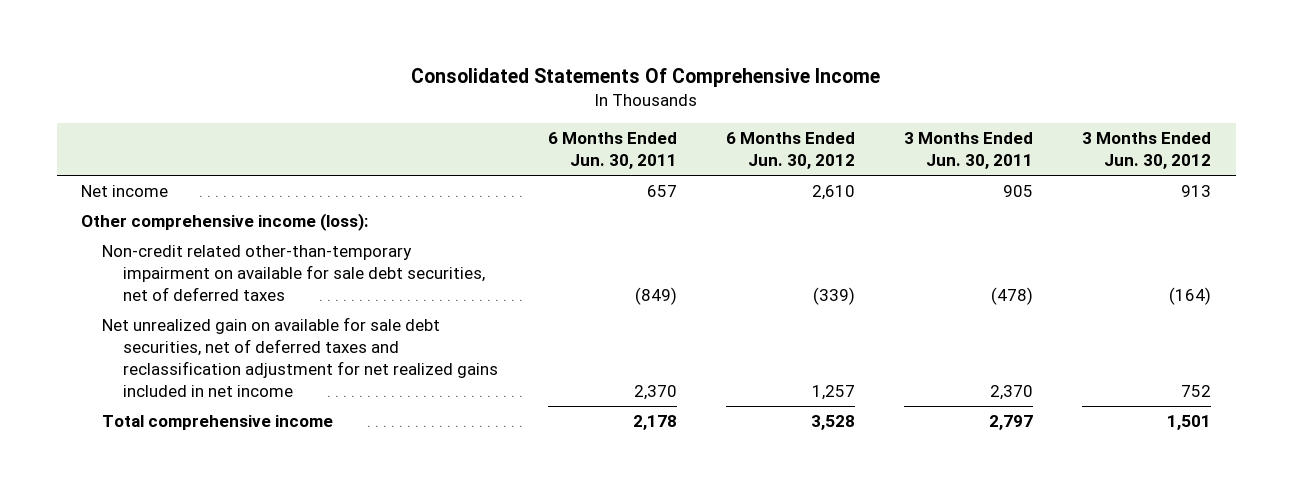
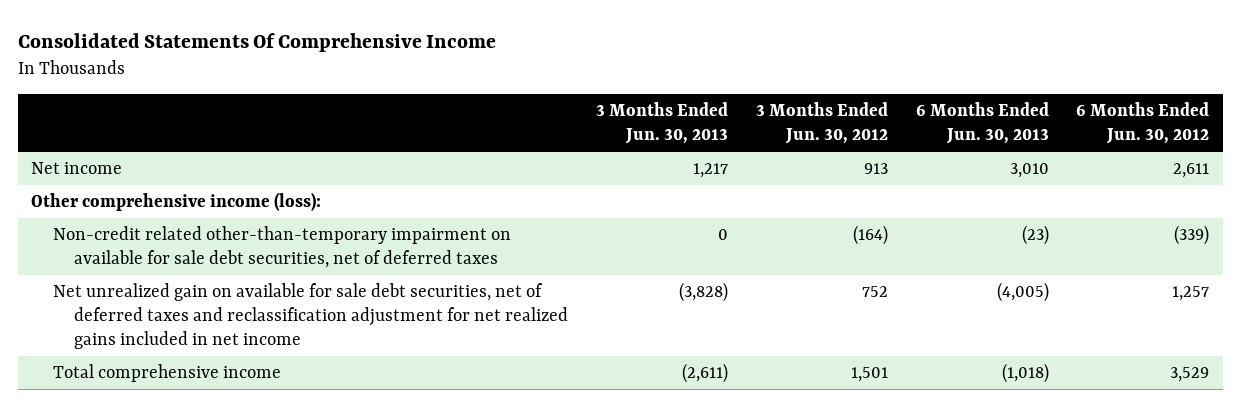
[547,132,677,170] 6 Months Ended Jun. 30, 2011 -> none
[904,132,1034,170] 3 Months Ended Jun. 30, 2011 -> none
none -> [595,102,728,144] 3 Months Ended Jun. 30, 2013
none -> [915,102,1049,144] 6 Months Ended Jun. 30, 2013
[811,184,855,200] 2,610 -> [1173,163,1210,179] 2,611
[810,414,855,430] 3,528 -> [1170,367,1210,383] 3,529

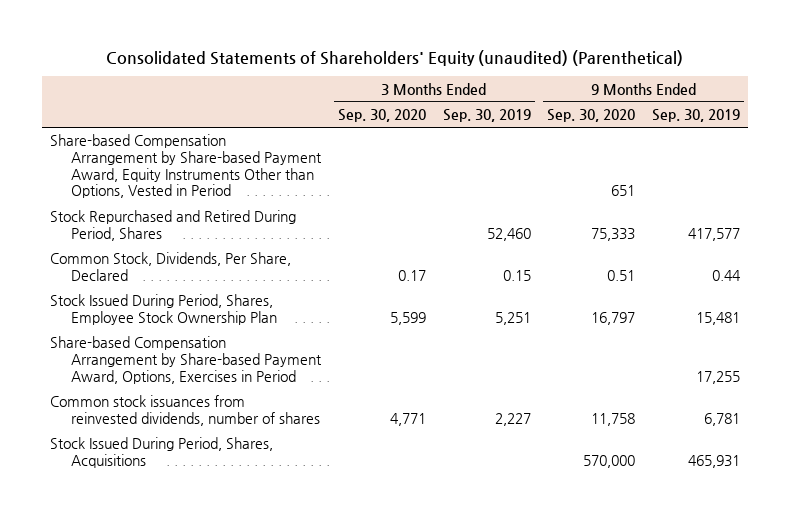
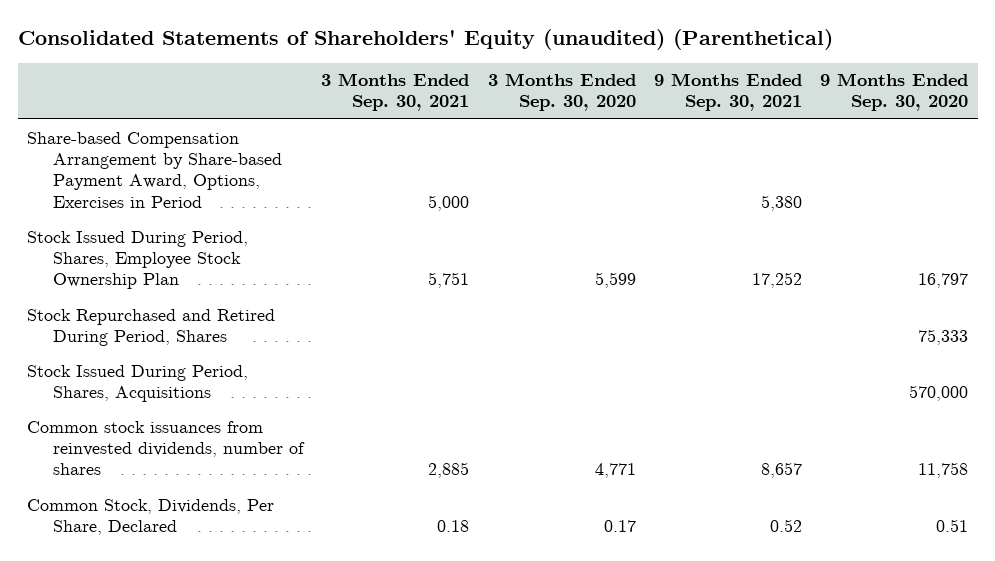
[442,109,531,123] Sep. 30, 2019 -> none
[651,109,740,123] Sep. 30, 2019 -> none
none -> [321,73,470,112] 3 Months Ended Sep. 30, 2021
none -> [654,73,803,112] 9 Months Ended Sep. 30, 2021
[50,134,323,199] Share-based Compensation Arrangement by Share-based Payment Award, Equity Instruments Other than Options, Vested in Period -> none
[50,294,278,326] Stock Issued During Period, Shares, Employee Stock Ownership Plan -> [26,230,248,290] Stock Issued During Period, Shares, Employee Stock Ownership Plan
[50,210,297,242] Stock Repurchased and Retired During Period, Shares -> [26,308,275,346] Stock Repurchased and Retired During Period, Shares
[50,395,321,427] Common stock issuances from reinvested dividends, number of shares -> [26,420,305,476] Common stock issuances from reinvested dividends, number of shares
[50,252,292,282] Common Stock, Dividends, Per Share, Declared -> [26,498,274,535] Common Stock, Dividends, Per Share, Declared

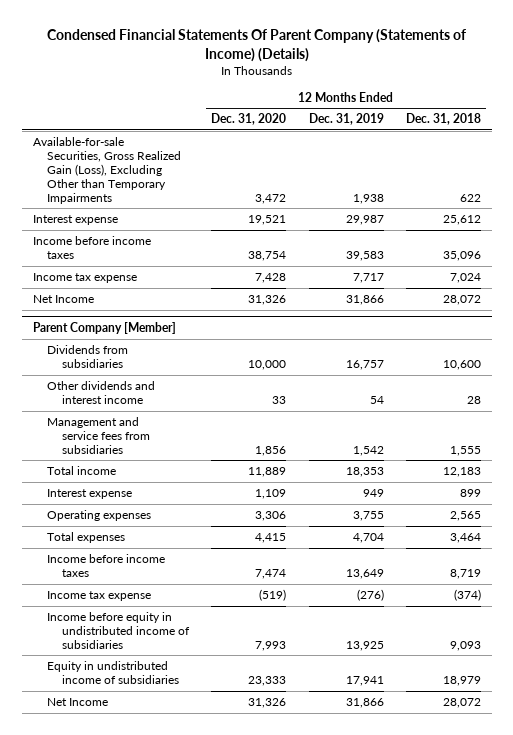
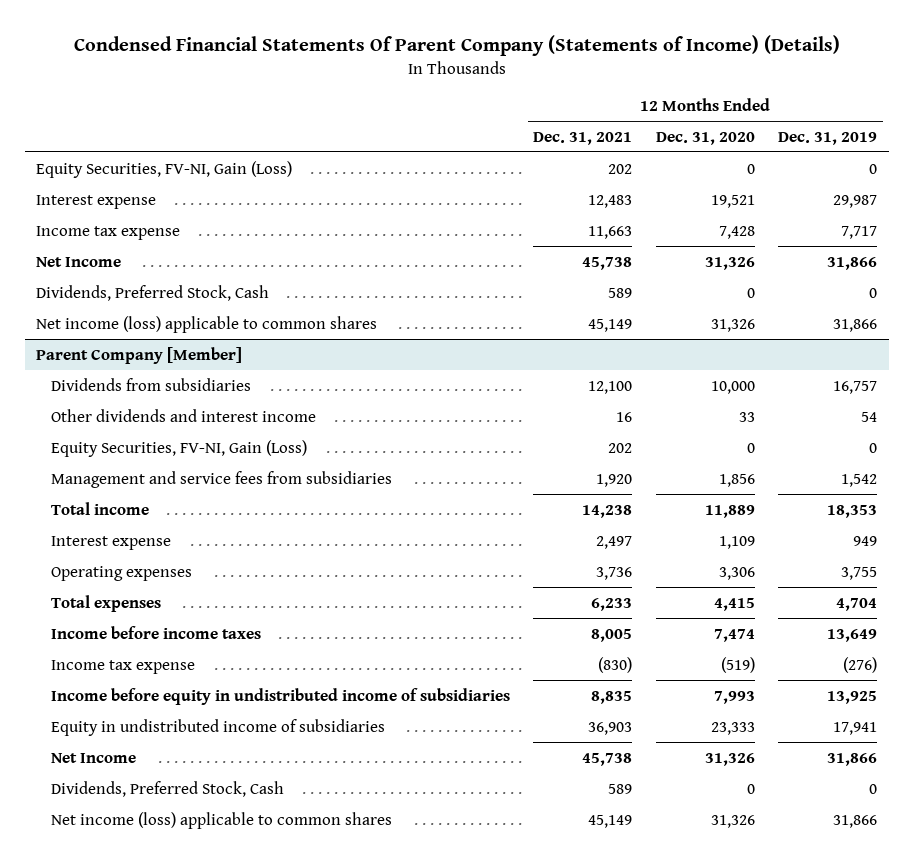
[405,113,481,126] Dec. 31, 2018 -> none
none -> [533,131,633,145] Dec. 31, 2021
[32,137,182,204] Available-for-sale Securities, Gross Realized Gain (Loss), Excluding Other than Temporary Impairments -> none
none -> [36,160,293,178] Equity Securities, FV-NI, Gain (Loss)
[32,236,151,260] Income before income taxes -> none
none -> [36,284,270,301] Dividends, Preferred Stock, Cash
none -> [36,315,378,333] Net income (loss) applicable to common shares
none -> [51,439,308,457] Equity Securities, FV-NI, Gain (Loss)
none -> [51,780,285,797] Dividends, Preferred Stock, Cash
none -> [51,811,393,829] Net income (loss) applicable to common shares

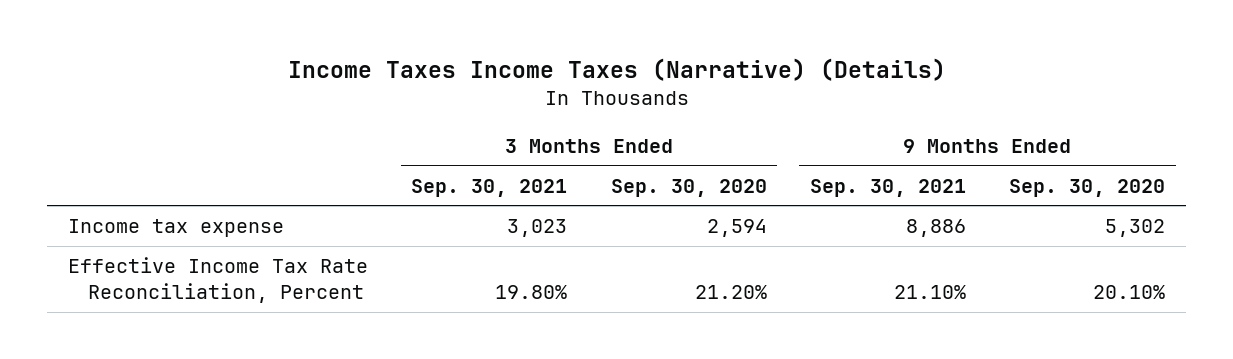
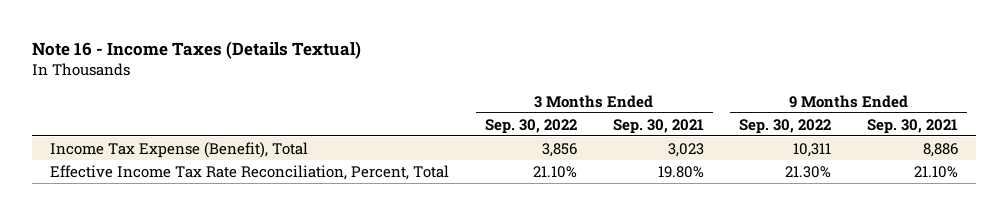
[287,57,946,81] Income Taxes Income Taxes (Narrative) (Details) -> [32,41,362,60] Note 16 - Income Taxes (Details Textual)
[610,178,767,197] Sep. 30, 2020 -> none
[1008,178,1165,197] Sep. 30, 2020 -> none
none -> [484,118,577,134] Sep. 30, 2022
none -> [739,118,832,134] Sep. 30, 2022
[68,219,285,238] Income tax expense -> [50,141,309,158] Income Tax Expense (Benefit), Total
[68,257,369,304] Effective Income Tax Rate Reconciliation, Percent -> [50,164,450,180] Effective Income Tax Rate Reconciliation, Percent, Total

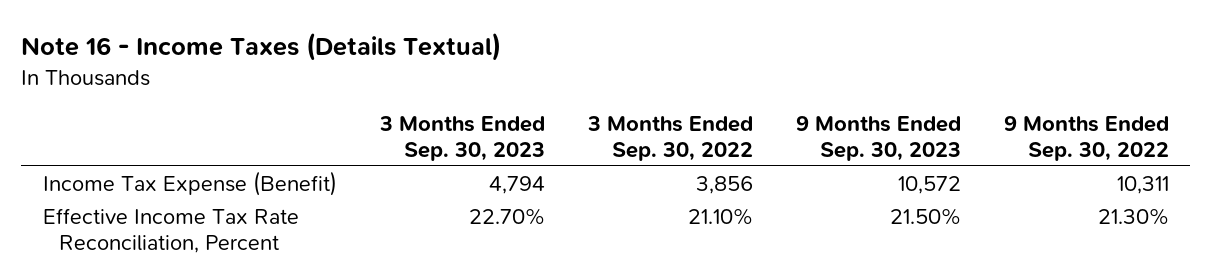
[612,118,704,134] Sep. 30, 2021 -> none
[867,118,959,134] Sep. 30, 2021 -> none
none -> [378,115,545,161] 3 Months Ended Sep. 30, 2023
none -> [795,115,961,161] 9 Months Ended Sep. 30, 2023
[50,141,309,158] Income Tax Expense (Benefit), Total -> [42,170,337,196] Income Tax Expense (Benefit)
[50,164,450,180] Effective Income Tax Rate Reconciliation, Percent, Total -> [42,207,299,254] Effective Income Tax Rate Reconciliation, Percent

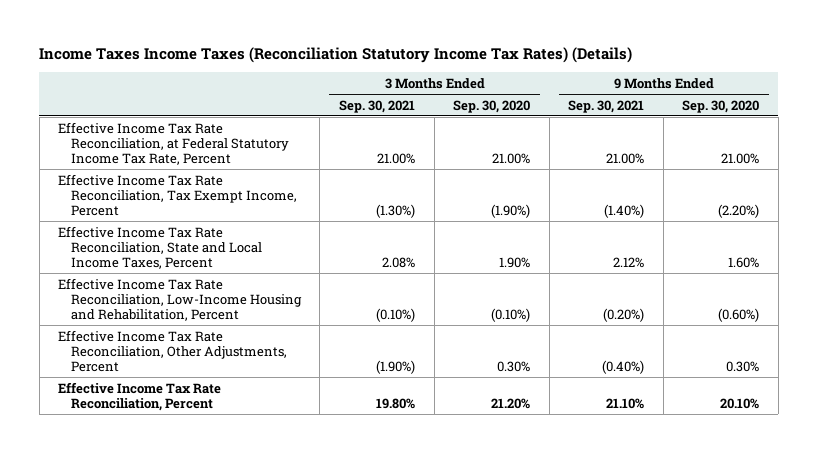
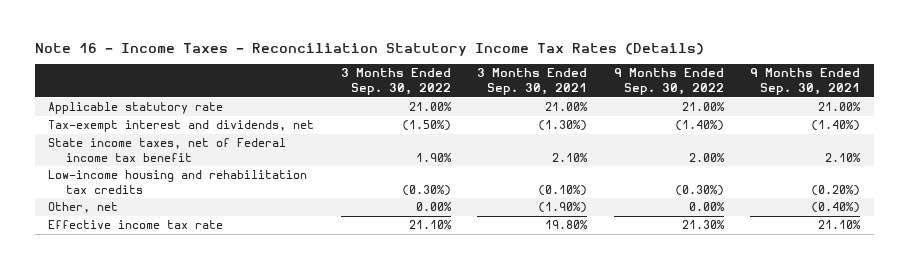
[39,47,633,64] Income Taxes Income Taxes (Reconciliation Statutory Income Tax Rates) (Details) -> [34,42,704,56] Note 16 - Income Taxes - Reconciliation Statutory Income Tax Rates (Details)
[453,99,531,113] Sep. 30, 2020 -> none
[682,99,760,113] Sep. 30, 2020 -> none
none -> [340,68,451,95] 3 Months Ended Sep. 30, 2022
none -> [613,68,724,95] 9 Months Ended Sep. 30, 2022
[58,121,289,165] Effective Income Tax Rate Reconciliation, at Federal Statutory Income Tax Rate, Percent -> [47,102,223,115] Applicable statutory rate
[58,173,297,216] Effective Income Tax Rate Reconciliation, Tax Exempt Income, Percent -> [47,120,314,133] Tax-exempt interest and dividends, net
[58,225,262,269] Effective Income Tax Rate Reconciliation, State and Local Income Taxes, Percent -> [47,138,286,162] State income taxes, net of Federal income tax benefit
[381,256,415,268] 2.08% -> [552,152,589,162] 2.10%
[613,256,645,268] 2.12% -> [825,152,862,162] 2.10%
[58,277,302,321] Effective Income Tax Rate Reconciliation, Low-Income Housing and Rehabilitation, Percent -> [47,170,307,194] Low-income housing and rehabilitation tax credits
[58,329,287,372] Effective Income Tax Rate Reconciliation, Other Adjustments, Percent -> [47,202,118,214] Other, net
[58,381,222,411] Effective Income Tax Rate Reconciliation, Percent -> [47,220,223,230] Effective income tax rate

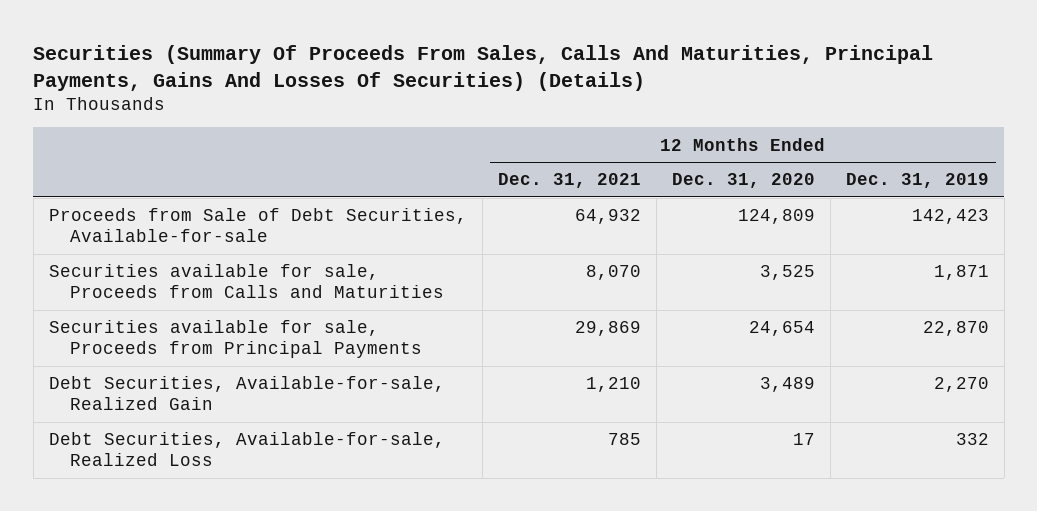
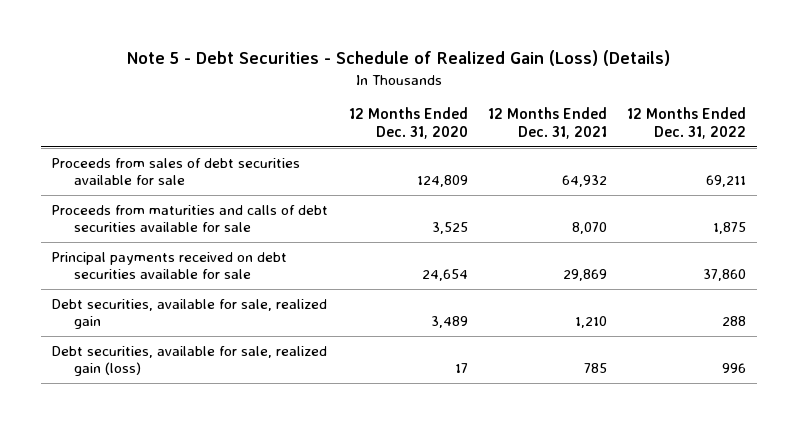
[33,44,934,91] Securities (Summary Of Proceeds From Sales, Calls And Maturities, Principal Payments, Gains And Losses Of Securities) (Details) -> [126,50,670,67] Note 5 - Debt Securities - Schedule of Realized Gain (Loss) (Details)
[845,173,989,189] Dec. 31, 2019 -> none
none -> [627,107,747,140] 12 Months Ended Dec. 31, 2022
[48,208,467,243] Proceeds from Sale of Debt Securities, Available-for-sale -> [51,157,301,186] Proceeds from sales of debt securities available for sale
[48,264,444,299] Securities available for sale, Proceeds from Calls and Maturities -> [51,204,329,233] Proceeds from maturities and calls of debt securities available for sale
[48,320,422,359] Securities available for sale, Proceeds from Principal Payments -> [51,251,288,280] Principal payments received on debt securities available for sale
[48,376,445,411] Debt Securities, Available-for-sale, Realized Gain -> [51,298,328,330] Debt securities, available for sale, realized gain
[48,432,445,467] Debt Securities, Available-for-sale, Realized Loss -> [51,345,328,377] Debt securities, available for sale, realized gain (loss)

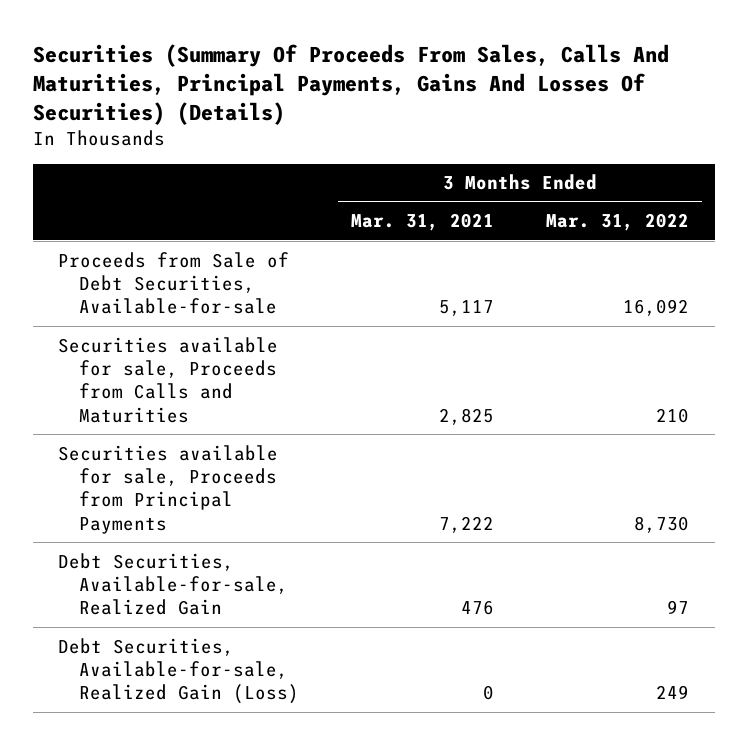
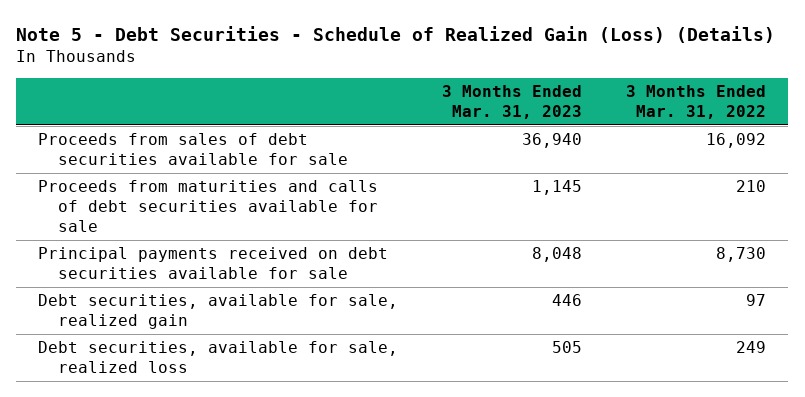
[32,43,669,125] Securities (Summary Of Proceeds From Sales, Calls And Maturities, Principal Payments, Gains And Losses Of Securities) (Details) -> [16,25,776,43] Note 5 - Debt Securities - Schedule of Realized Gain (Loss) (Details)
[351,213,495,232] Mar. 31, 2021 -> none
none -> [442,84,583,119] 3 Months Ended Mar. 31, 2023
[58,251,290,315] Proceeds from Sale of Debt Securities, Available-for-sale -> [38,133,349,166] Proceeds from sales of debt securities available for sale
[58,336,279,423] Securities available for sale, Proceeds from Calls and Maturities -> [38,180,379,233] Proceeds from maturities and calls of debt securities available for sale
[58,444,279,534] Securities available for sale, Proceeds from Principal Payments -> [38,247,389,280] Principal payments received on debt securities available for sale
[58,552,289,616] Debt Securities, Available-for-sale, Realized Gain -> [38,294,399,330] Debt securities, available for sale, realized gain
[58,637,300,705] Debt Securities, Available-for-sale, Realized Gain (Loss) -> [38,341,399,374] Debt securities, available for sale, realized loss

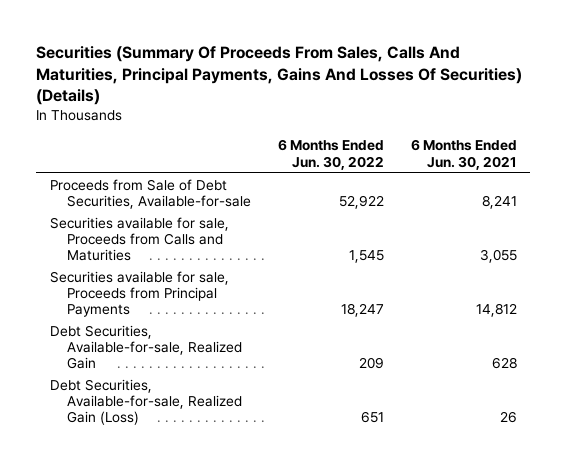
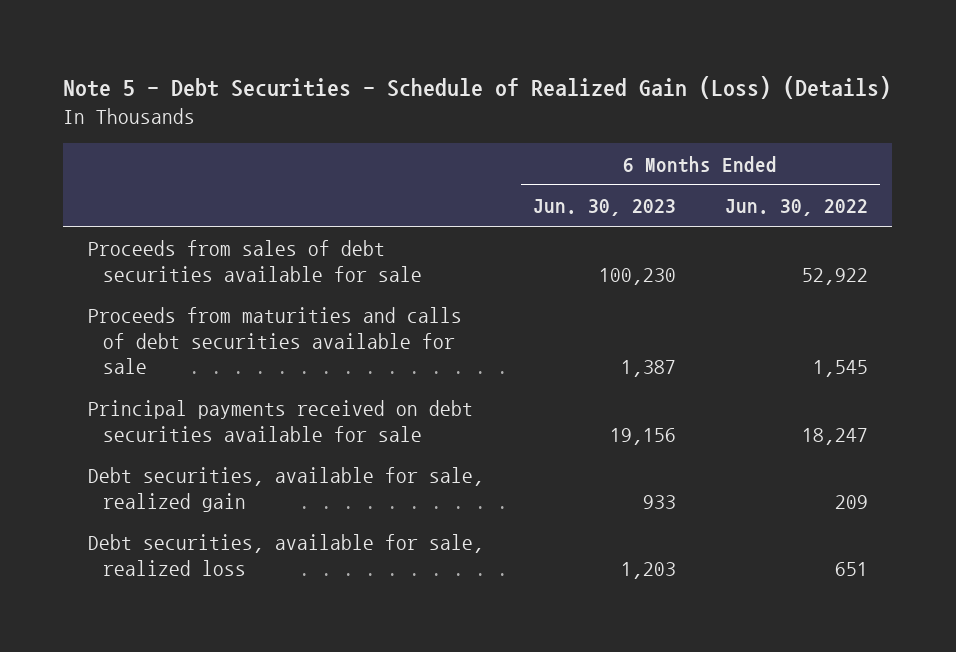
[36,46,523,106] Securities (Summary Of Proceeds From Sales, Calls And Maturities, Principal Payments, Gains And Losses Of Securities) (Details) -> [63,76,892,100] Note 5 - Debt Securities - Schedule of Realized Gain (Loss) (Details)
[410,139,517,170] 6 Months Ended Jun. 30, 2021 -> none
none -> [532,199,676,217] Jun. 30, 2023
[49,179,252,210] Proceeds from Sale of Debt Securities, Available-for-sale -> [87,240,423,282] Proceeds from sales of debt securities available for sale
[49,217,229,262] Securities available for sale, Proceeds from Calls and Maturities -> [87,307,462,375] Proceeds from maturities and calls of debt securities available for sale
[49,271,229,318] Securities available for sale, Proceeds from Principal Payments -> [87,400,473,442] Principal payments received on debt securities available for sale
[49,325,243,370] Debt Securities, Available-for-sale, Realized Gain -> [87,467,484,512] Debt securities, available for sale, realized gain
[49,379,243,426] Debt Securities, Available-for-sale, Realized Gain (Loss) -> [87,534,484,576] Debt securities, available for sale, realized loss

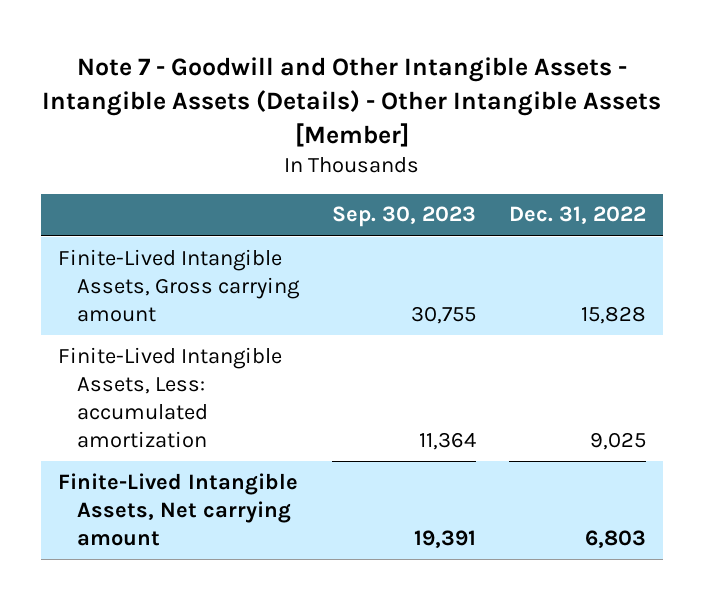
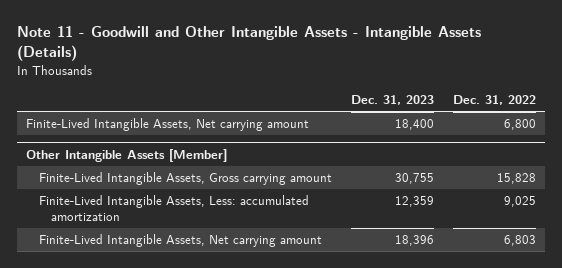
[41,56,661,147] Note 7 - Goodwill and Other Intangible Assets - Intangible Assets (Details) - Other Intangible Assets [Member] -> [16,25,481,62] Note 11 - Goodwill and Other Intangible Assets - Intangible Assets (Details)
[332,206,477,228] Sep. 30, 2023 -> none
none -> [350,95,434,106] Dec. 31, 2023
none -> [26,118,310,132] Finite-Lived Intangible Assets, Net carrying amount
none -> [26,149,228,163] Other Intangible Assets [Member]

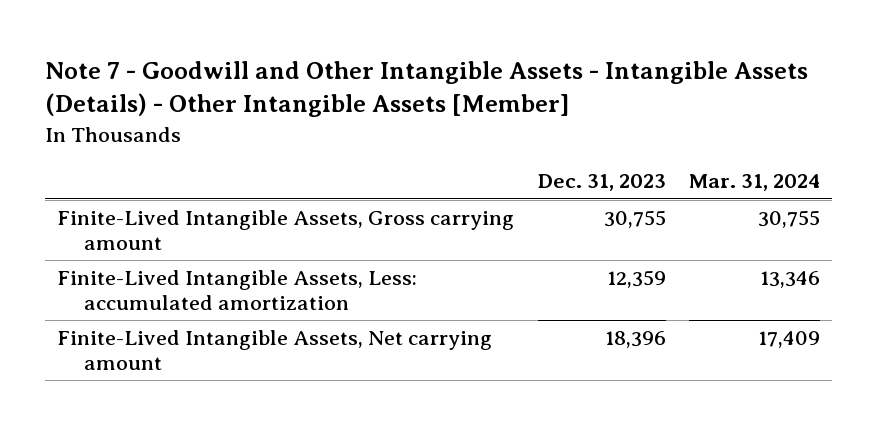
[16,25,481,62] Note 11 - Goodwill and Other Intangible Assets - Intangible Assets (Details) -> [45,60,809,118] Note 7 - Goodwill and Other Intangible Assets - Intangible Assets (Details) - Other Intangible Assets [Member]
[452,95,536,106] Dec. 31, 2022 -> none
none -> [688,174,820,192] Mar. 31, 2024
[26,118,310,132] Finite-Lived Intangible Assets, Net carrying amount -> none
[26,149,228,163] Other Intangible Assets [Member] -> none

